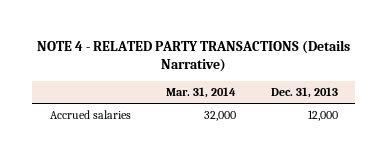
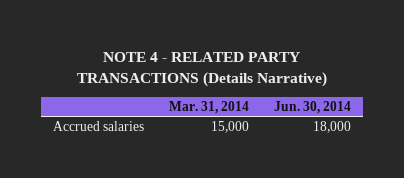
[270,87,338,99] Dec. 31, 2013 -> none
none -> [273,100,351,114] Jun. 30, 2014
[203,110,236,121] 32,000 -> [211,121,250,134] 15,000

